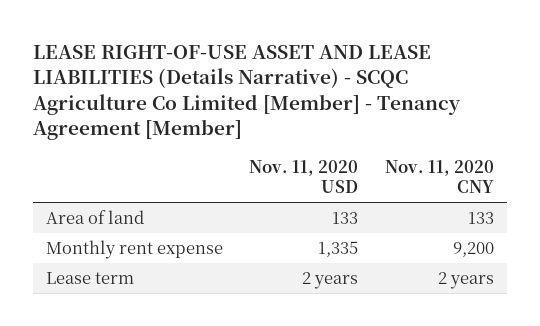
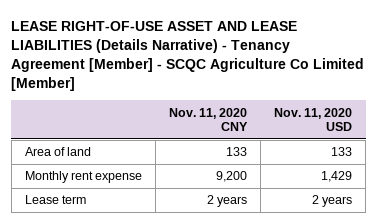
[32,44,461,141] LEASE RIGHT-OF-USE ASSET AND LEASE LIABILITIES (Details Narrative) - SCQC Agriculture Co Limited [Member] - Tenancy Agreement [Member] -> [11,20,365,92] LEASE RIGHT-OF-USE ASSET AND LEASE LIABILITIES (Details Narrative) - Tenancy Agreement [Member] - SCQC Agriculture Co Limited [Member]
[318,240,359,257] 1,335 -> [321,171,353,183] 1,429

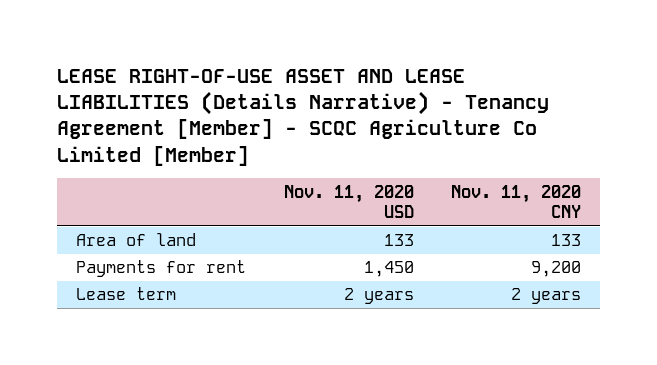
[24,171,142,184] Monthly rent expense -> none
none -> [75,260,246,278] Payments for rent

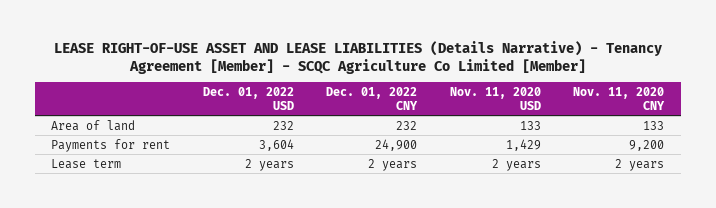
none -> [202,87,294,110] Dec. 01, 2022 USD
none -> [326,87,419,110] Dec. 01, 2022 CNY
[363,261,414,278] 1,450 -> [505,138,541,151] 1,429

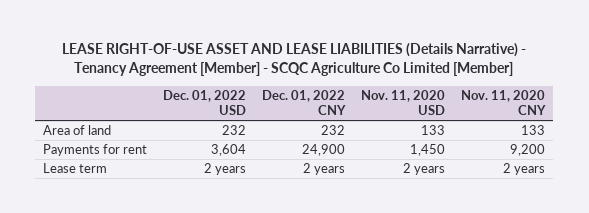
[505,138,541,151] 1,429 -> [410,144,446,157] 1,450

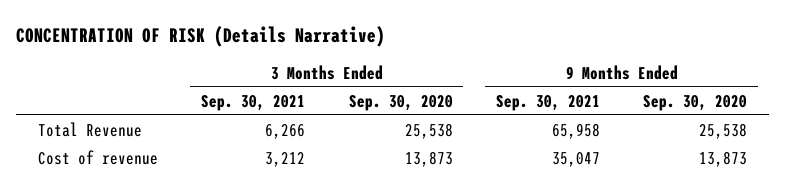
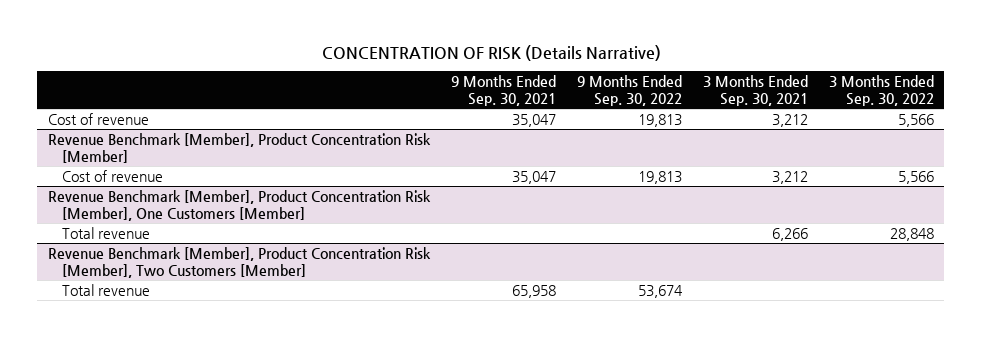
[348,94,453,111] Sep. 30, 2020 -> none
[643,94,748,111] Sep. 30, 2020 -> none
none -> [576,74,682,106] 9 Months Ended Sep. 30, 2022
none -> [828,74,934,106] 3 Months Ended Sep. 30, 2022
[37,121,142,137] Total Revenue -> none
none -> [47,132,431,163] Revenue Benchmark [Member], Product Concentration Risk [Member]
none -> [61,169,163,182] Cost of revenue
none -> [47,189,431,221] Revenue Benchmark [Member], Product Concentration Risk [Member], One Customers [Member]
none -> [61,226,150,239] Total revenue
none -> [47,246,431,278] Revenue Benchmark [Member], Product Concentration Risk [Member], Two Customers [Member]
none -> [61,283,150,296] Total revenue

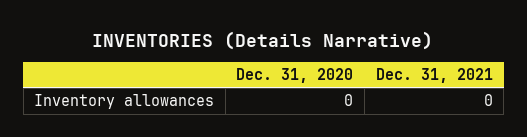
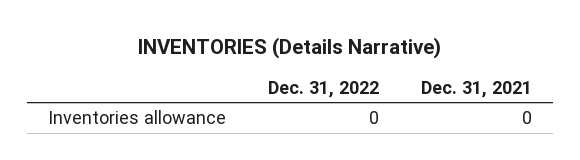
[236,68,354,84] Dec. 31, 2020 -> none
none -> [267,80,379,98] Dec. 31, 2022
[34,94,215,110] Inventory allowances -> [47,110,226,125] Inventories allowance

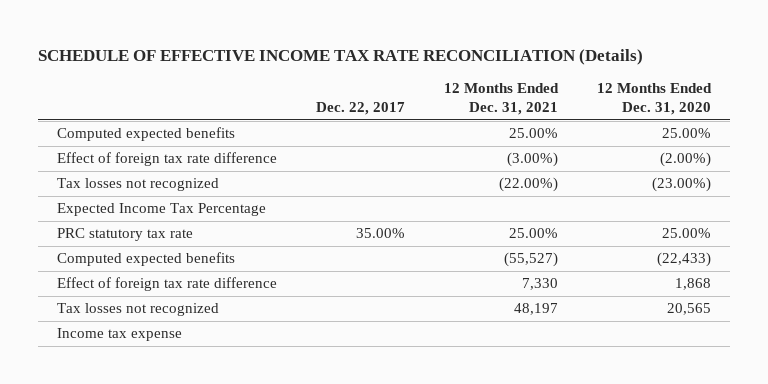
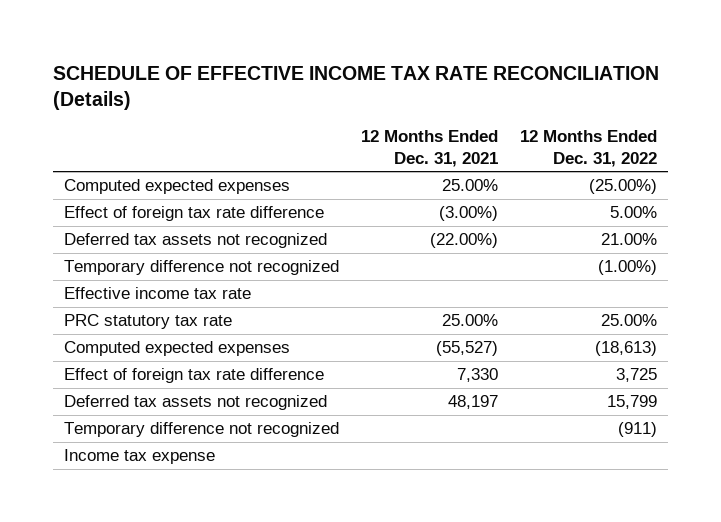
[316,101,406,115] Dec. 22, 2017 -> none
[596,83,712,115] 12 Months Ended Dec. 31, 2020 -> none
none -> [520,130,658,167] 12 Months Ended Dec. 31, 2022
[57,127,236,142] Computed expected benefits -> [64,179,291,195] Computed expected expenses
[57,178,220,192] Tax losses not recognized -> [64,233,328,249] Deferred tax assets not recognized
none -> [64,260,340,276] Temporary difference not recognized
[57,203,267,217] Expected Income Tax Percentage -> [64,287,252,300] Effective income tax rate
[57,252,236,267] Computed expected benefits -> [64,341,291,357] Computed expected expenses
[57,303,220,317] Tax losses not recognized -> [64,395,328,411] Deferred tax assets not recognized
none -> [64,422,340,438] Temporary difference not recognized

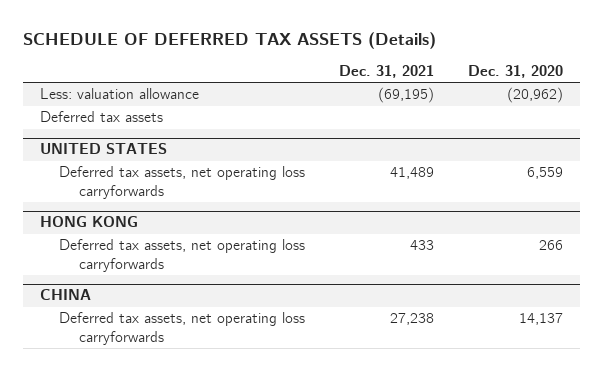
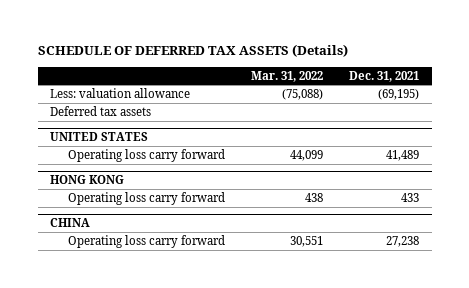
[468,65,564,79] Dec. 31, 2020 -> none
none -> [250,70,323,82] Mar. 31, 2022
[59,166,306,199] Deferred tax assets, net operating loss carryforwards -> [68,148,226,162] Operating loss carry forward
[59,239,306,272] Deferred tax assets, net operating loss carryforwards -> [68,191,226,205] Operating loss carry forward
[59,312,306,345] Deferred tax assets, net operating loss carryforwards -> [68,234,226,248] Operating loss carry forward

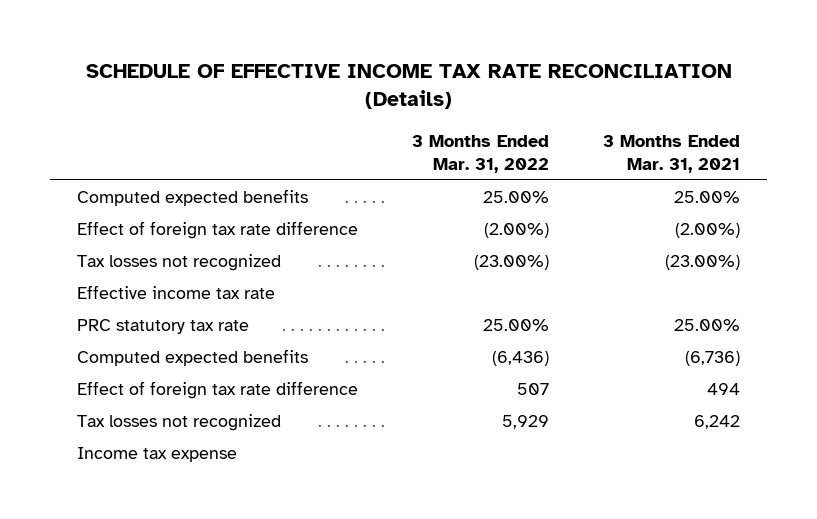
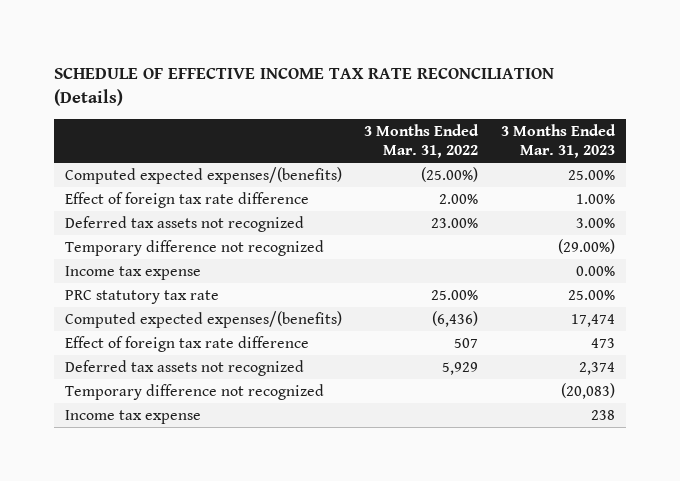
[603,134,741,174] 3 Months Ended Mar. 31, 2021 -> none
none -> [500,123,616,159] 3 Months Ended Mar. 31, 2023
[76,189,308,207] Computed expected benefits -> [65,166,343,184] Computed expected expenses/(benefits)
[483,191,550,204] 25.00% -> [421,166,479,182] (25.00%)
[484,223,550,239] (2.00%) -> [439,193,479,204] 2.00%
[76,254,281,272] Tax losses not recognized -> [65,215,305,232] Deferred tax assets not recognized
[474,255,550,271] (23.00%) -> [431,217,479,228] 23.00%
none -> [65,239,325,256] Temporary difference not recognized
[76,285,275,300] Effective income tax rate -> [65,265,202,280] Income tax expense
[76,349,308,367] Computed expected benefits -> [65,310,343,328] Computed expected expenses/(benefits)
[76,414,281,432] Tax losses not recognized -> [65,359,305,376] Deferred tax assets not recognized
none -> [65,383,325,400] Temporary difference not recognized

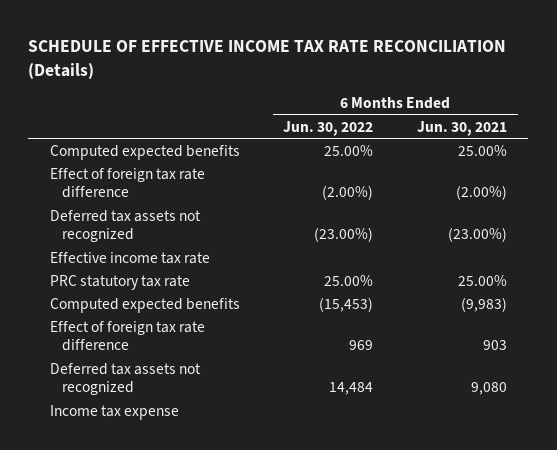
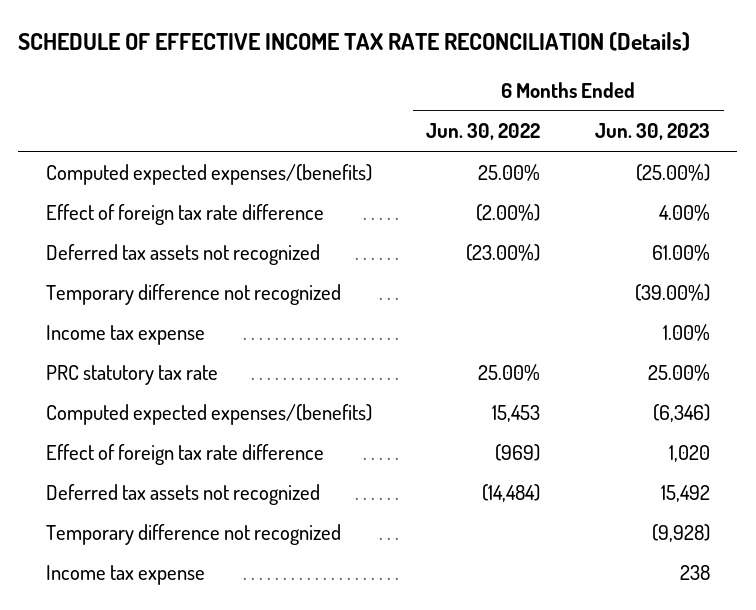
[416,120,507,136] Jun. 30, 2021 -> none
none -> [595,123,711,141] Jun. 30, 2023
[50,144,241,160] Computed expected benefits -> [45,163,372,185] Computed expected expenses/(benefits)
none -> [45,283,341,305] Temporary difference not recognized
[50,251,211,264] Effective income tax rate -> [45,324,205,345] Income tax expense
[50,297,241,313] Computed expected benefits -> [45,403,372,425] Computed expected expenses/(benefits)
[319,296,374,312] (15,453) -> [492,404,541,422] 15,453
[349,340,374,351] 969 -> [495,443,541,461] (969)
[329,382,374,396] 14,484 -> [482,483,541,502] (14,484)
none -> [45,523,341,545] Temporary difference not recognized

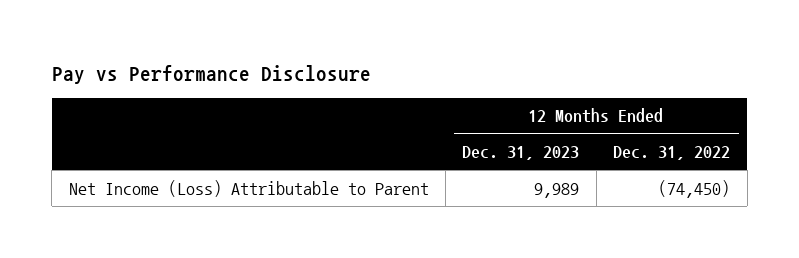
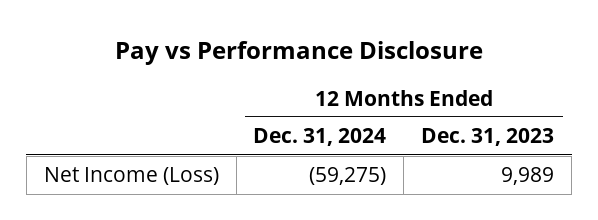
[613,145,731,160] Dec. 31, 2022 -> none
none -> [253,128,387,147] Dec. 31, 2024
[68,179,429,197] Net Income (Loss) Attributable to Parent -> [43,167,219,186] Net Income (Loss)

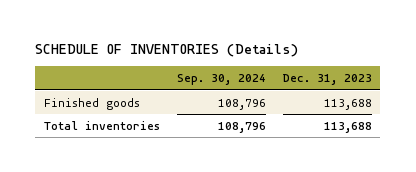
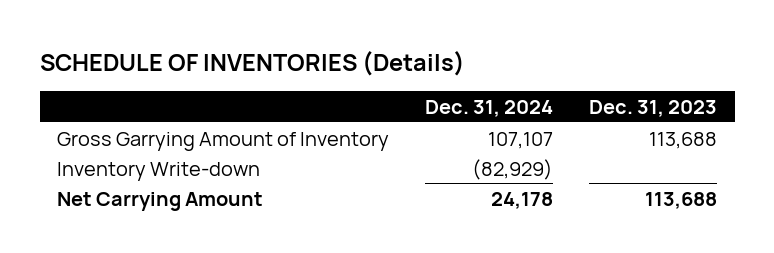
[176,74,266,86] Sep. 30, 2024 -> none
none -> [425,99,554,117] Dec. 31, 2024
[43,97,140,110] Finished goods -> [57,131,390,151] Gross Garrying Amount of Inventory
none -> [57,161,261,181] Inventory Write-down
[43,120,160,130] Total inventories -> [57,191,264,211] Net Carrying Amount

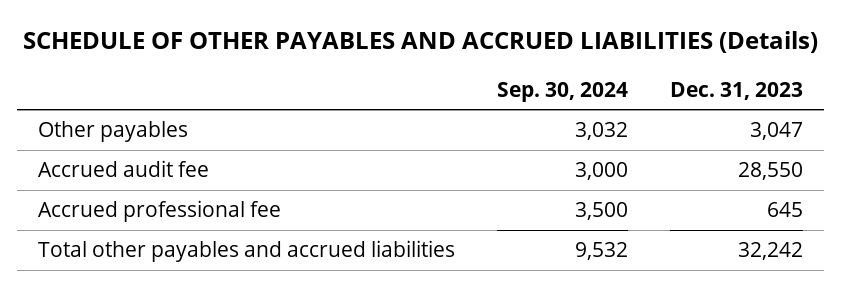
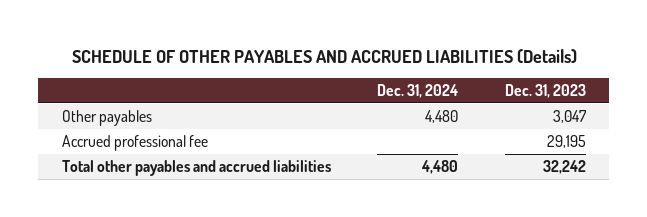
[496,81,628,102] Sep. 30, 2024 -> none
none -> [377,84,459,99] Dec. 31, 2024
[38,200,282,223] Accrued professional fee -> none
[38,160,210,178] Accrued audit fee -> [61,135,208,152] Accrued professional fee
[737,162,803,181] 28,550 -> [546,135,586,149] 29,195

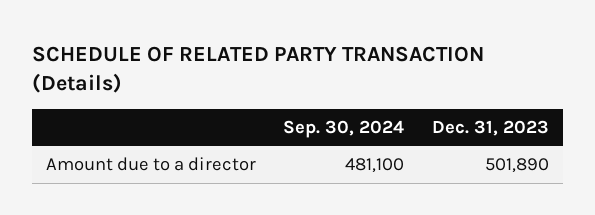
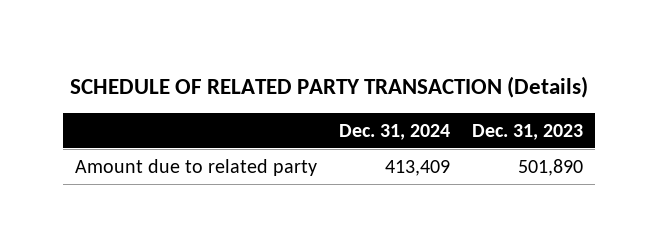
[283,119,405,138] Sep. 30, 2024 -> none
none -> [338,124,450,141] Dec. 31, 2024
[45,157,256,172] Amount due to a director -> [74,158,317,176] Amount due to related party

